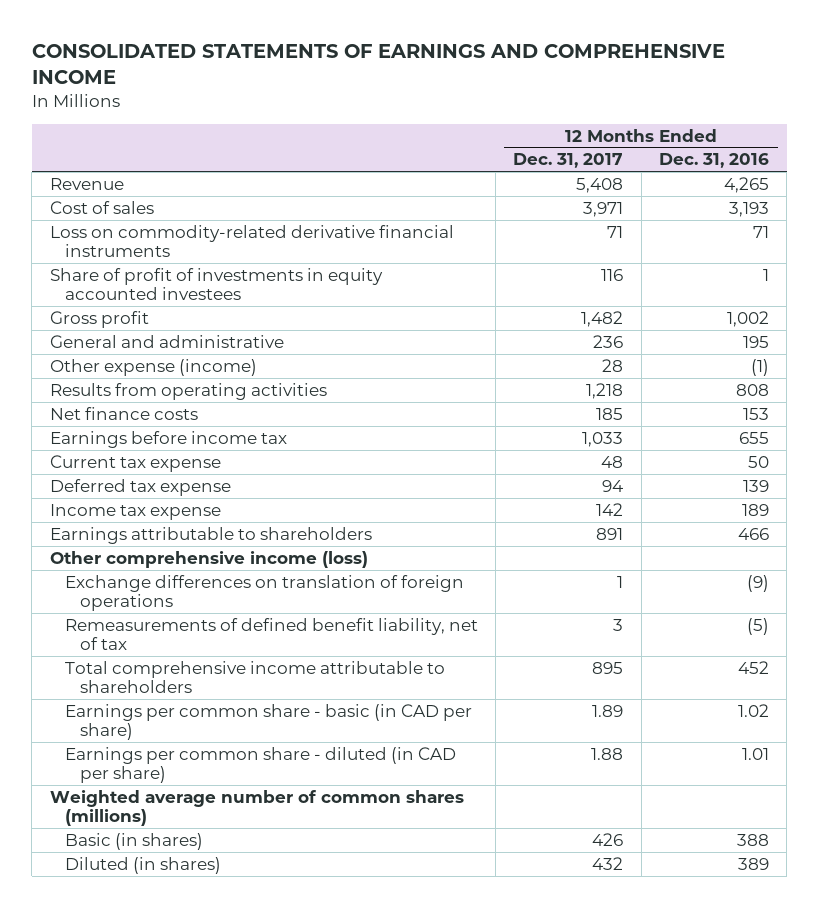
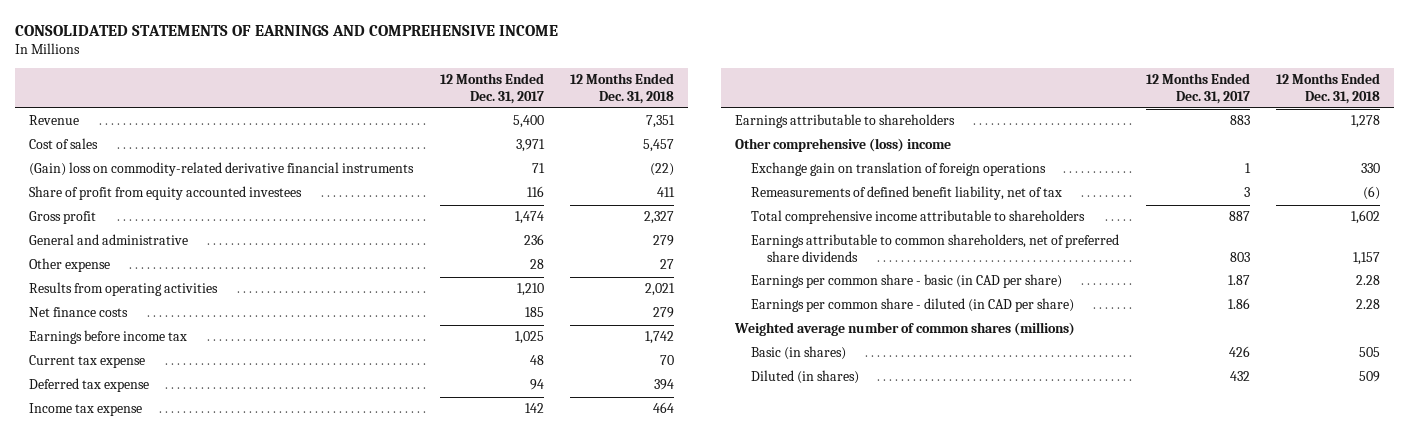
[658,153,769,169] Dec. 31, 2016 -> none
none -> [570,73,675,104] 12 Months Ended Dec. 31, 2018
[576,177,624,193] 5,408 -> [512,115,544,129] 5,400
[49,224,454,258] Loss on commodity-related derivative financial instruments -> [28,162,414,177] (Gain) loss on commodity-related derivative financial instruments
[49,267,383,301] Share of profit of investments in equity accounted investees -> [28,186,302,201] Share of profit from equity accounted investees
[581,310,624,327] 1,482 -> [514,211,544,225] 1,474
[49,358,257,376] Other expense (income) -> [28,258,110,273] Other expense
[586,382,624,399] 1,218 -> [516,283,544,297] 1,210
[582,431,624,447] 1,033 -> [514,331,544,345] 1,025
[596,527,624,540] 891 -> [1229,115,1250,126] 883
[49,550,368,568] Other comprehensive income (loss) -> [734,138,951,153] Other comprehensive (loss) income
[64,574,464,612] Exchange differences on translation of foreign operations -> [750,162,1046,177] Exchange gain on translation of foreign operations
[592,661,624,674] 895 -> [1228,211,1250,222] 887
none -> [750,234,1119,262] Earnings attributable to common shareholders, net of preferred share dividends
[592,704,624,717] 1.89 -> [1227,275,1250,286] 1.87
[591,747,624,760] 1.88 -> [1227,298,1250,310] 1.86

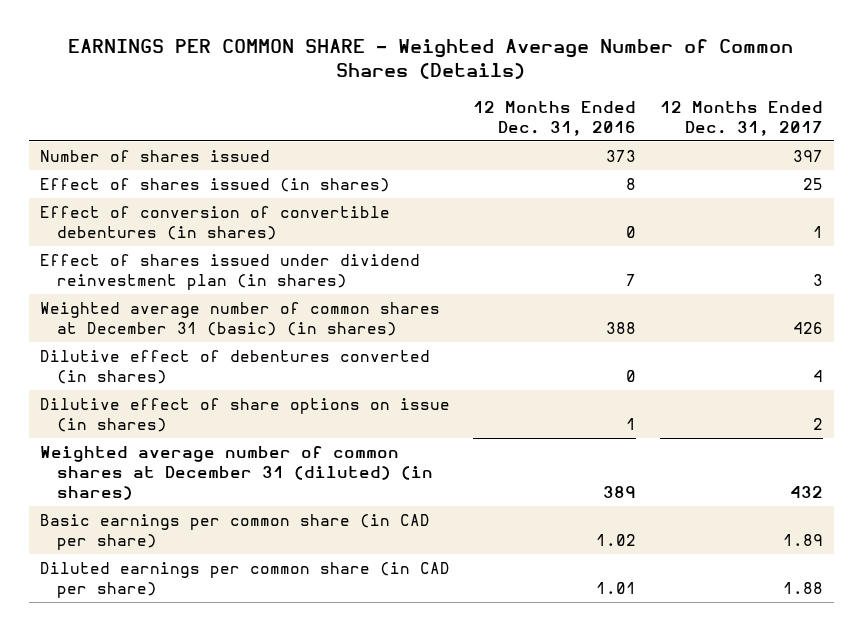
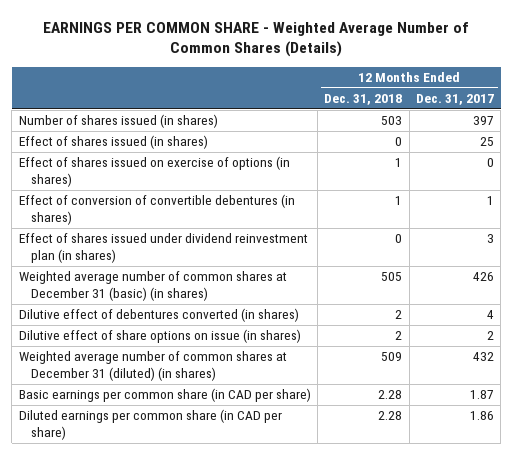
[473,100,637,136] 12 Months Ended Dec. 31, 2016 -> none
none -> [324,93,403,105] Dec. 31, 2018
[40,150,271,163] Number of shares issued -> [18,114,218,129] Number of shares issued (in shares)
none -> [18,156,290,187] Effect of shares issued on exercise of options (in shares)
[782,533,823,546] 1.89 -> [470,390,495,400] 1.87
[782,581,823,594] 1.88 -> [470,411,495,421] 1.86

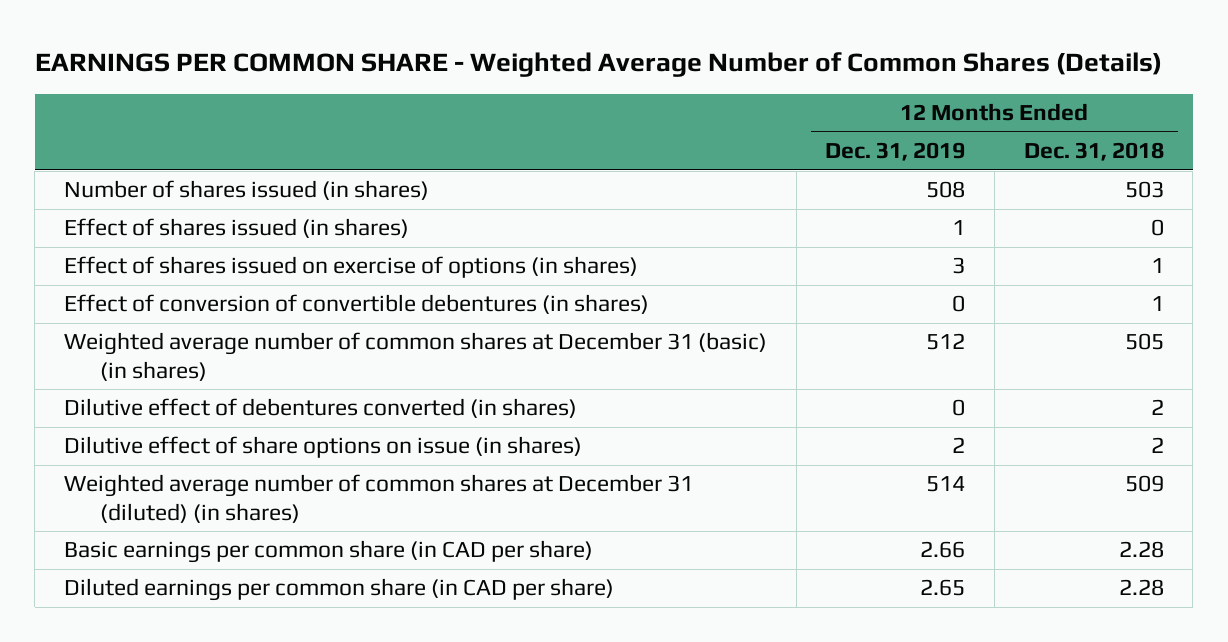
[416,93,495,105] Dec. 31, 2017 -> none
none -> [825,142,966,162] Dec. 31, 2019
[18,233,308,263] Effect of shares issued under dividend reinvestment plan (in shares) -> none

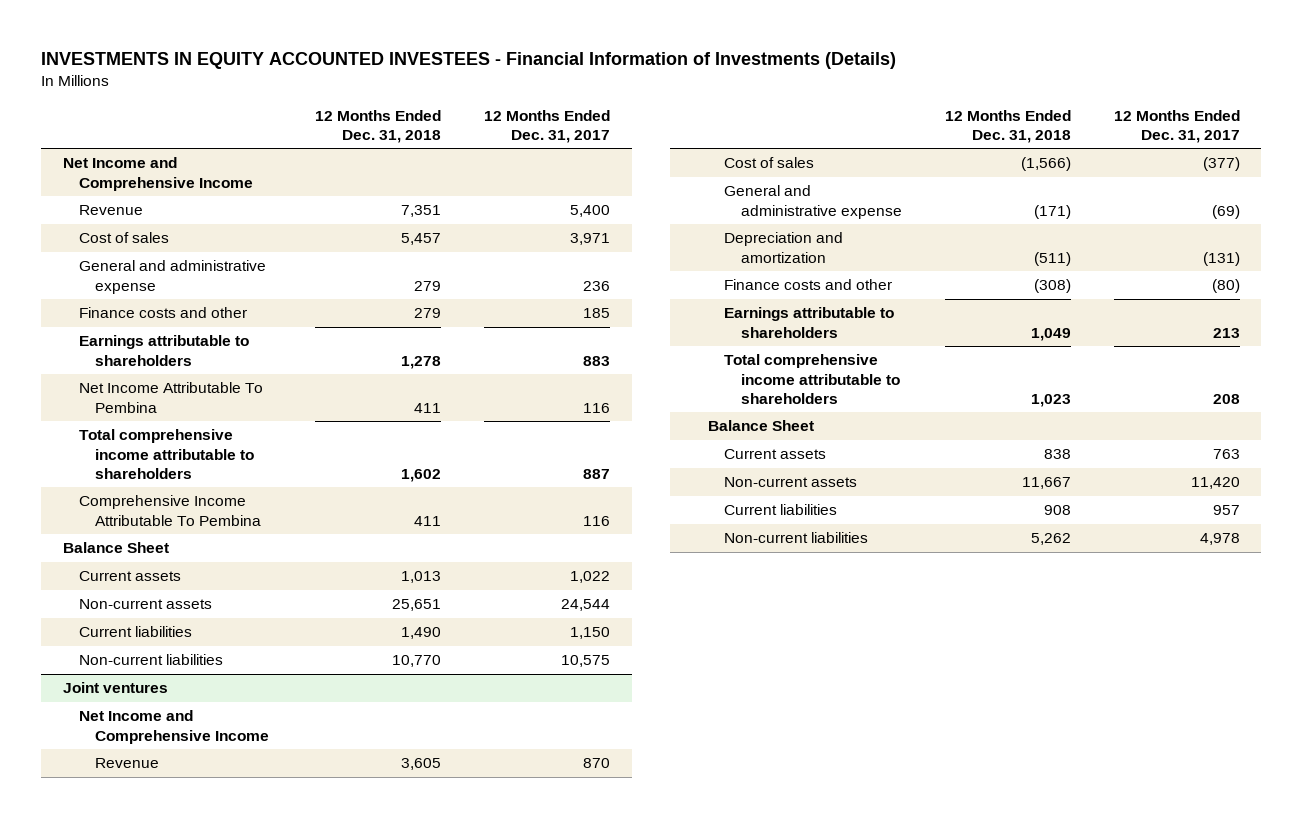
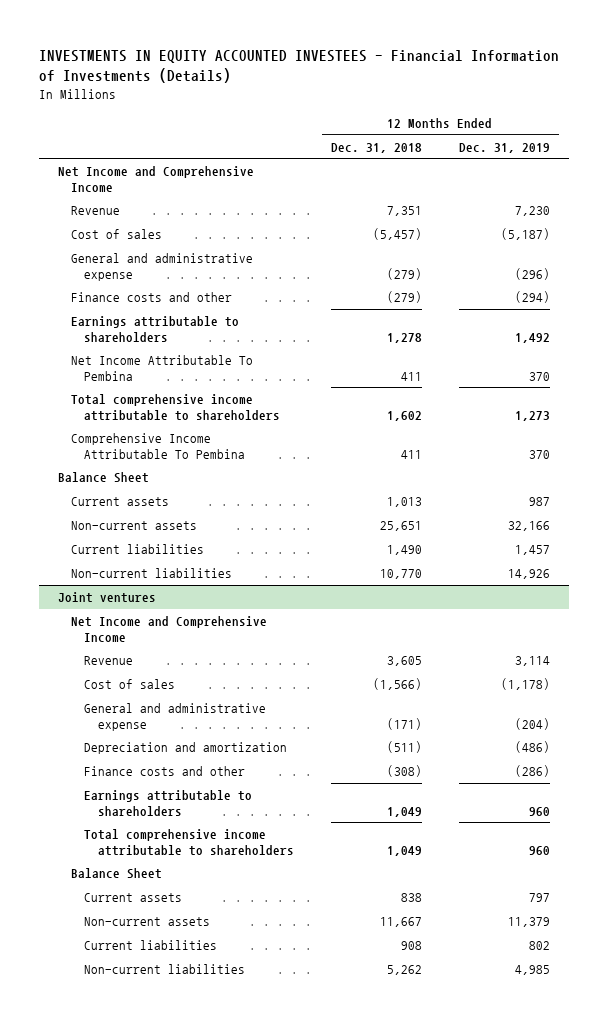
[484,109,611,143] 12 Months Ended Dec. 31, 2017 -> none
none -> [459,142,551,153] Dec. 31, 2019
[401,233,442,246] 5,457 -> [372,227,422,240] (5,457)
[414,280,442,291] 279 -> [386,267,422,280] (279)
[414,308,442,319] 279 -> [386,290,422,303] (279)
[1030,393,1071,407] 1,023 -> [386,845,422,856] 1,049

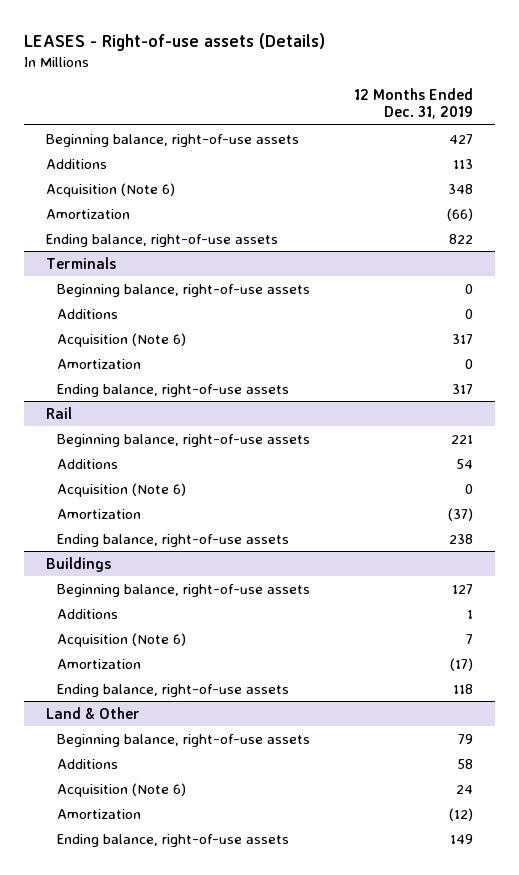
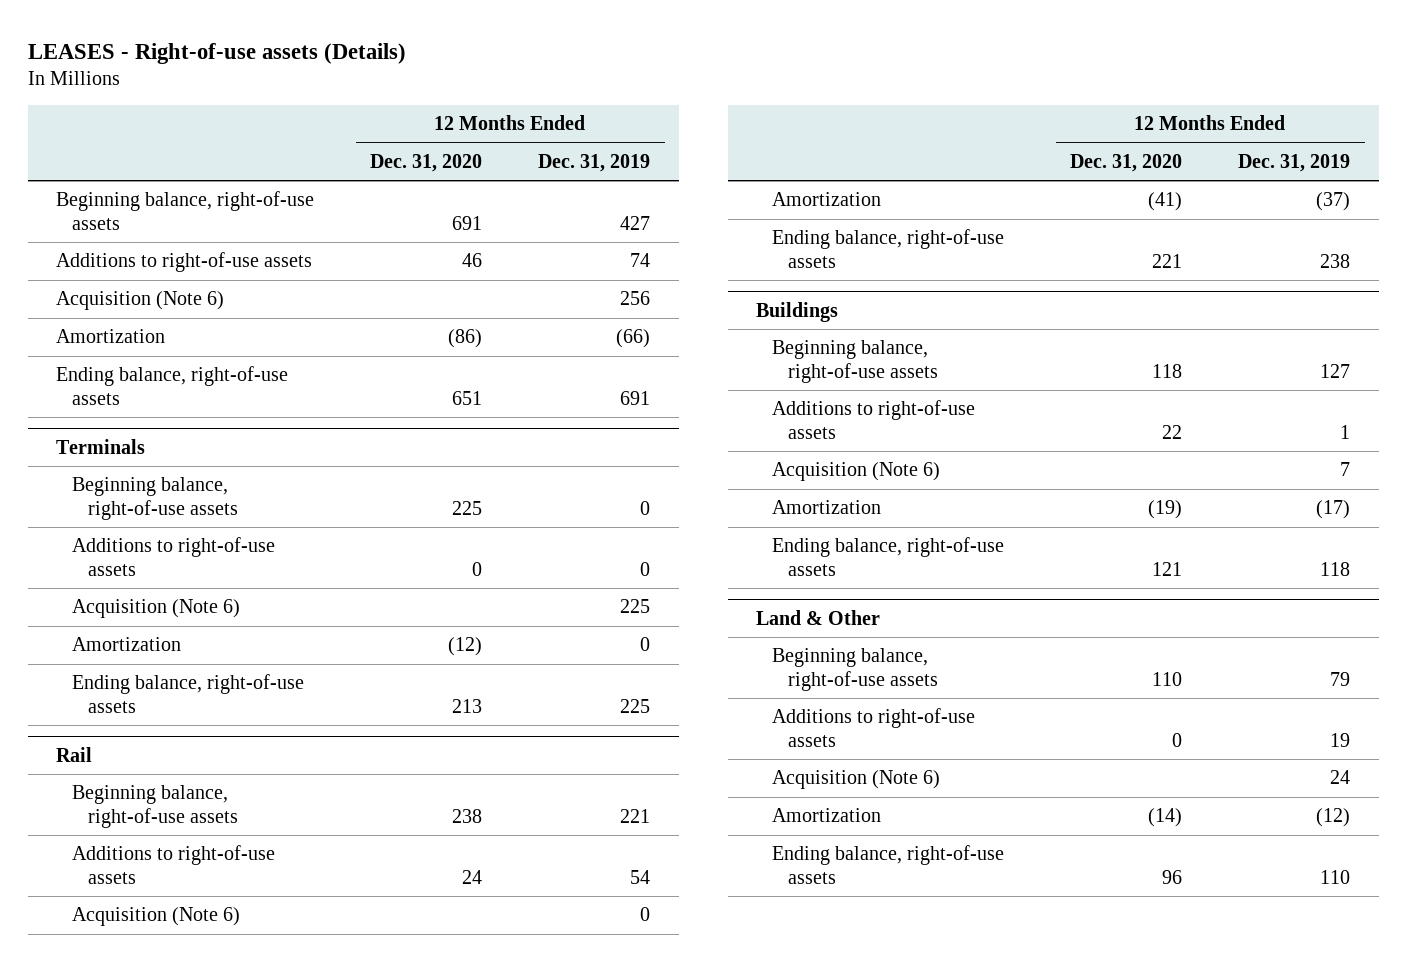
none -> [370,153,483,172] Dec. 31, 2020
[46,158,108,169] Additions -> none
none -> [56,252,313,273] Additions to right-of-use assets
[447,183,473,194] 348 -> [620,291,651,306] 256
[448,233,473,244] 822 -> [620,390,651,405] 691
[57,308,119,319] Additions -> [72,537,276,576] Additions to right-of-use assets
[451,333,473,344] 317 -> [620,599,651,614] 225
[451,383,473,394] 317 -> [620,698,651,713] 225
[57,458,119,469] Additions -> [72,845,276,884] Additions to right-of-use assets
[57,608,119,619] Additions -> [772,400,976,439] Additions to right-of-use assets
[57,758,119,769] Additions -> none
none -> [772,708,976,747] Additions to right-of-use assets
[449,833,473,844] 149 -> [1320,869,1351,884] 110

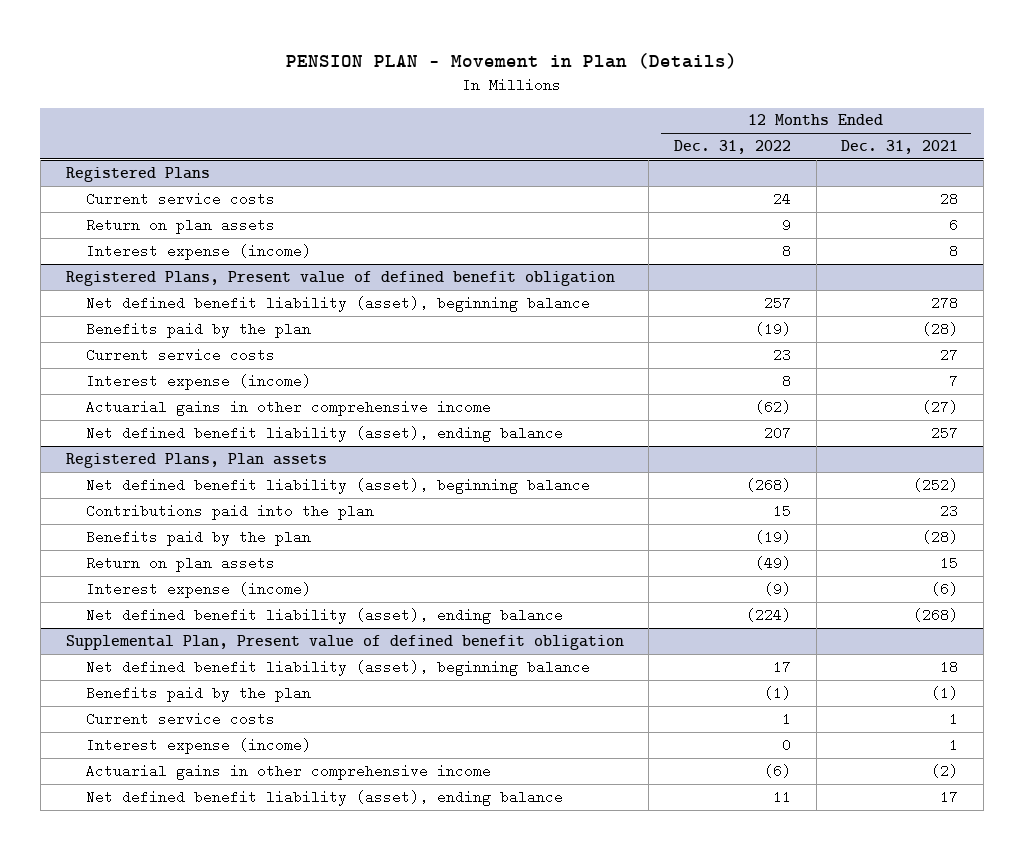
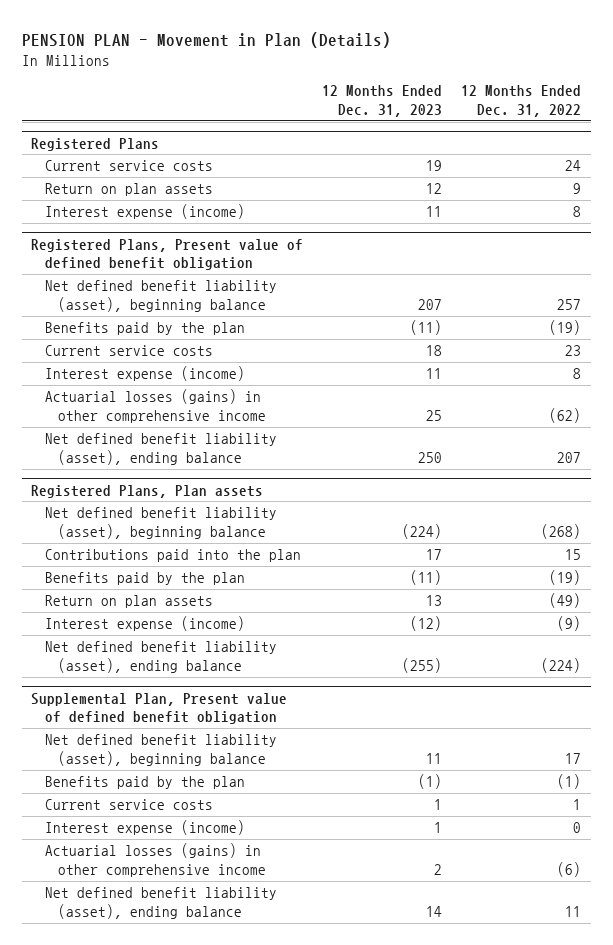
[841,140,959,155] Dec. 31, 2021 -> none
none -> [322,85,443,118] 12 Months Ended Dec. 31, 2023
[85,399,491,416] Actuarial gains in other comprehensive income -> [44,389,266,423] Actuarial losses (gains) in other comprehensive income
[85,763,491,780] Actuarial gains in other comprehensive income -> [44,843,266,877] Actuarial losses (gains) in other comprehensive income

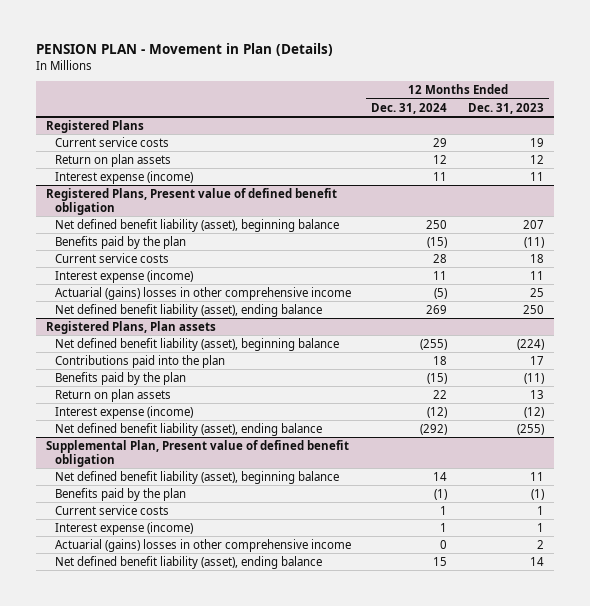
[461,85,582,118] 12 Months Ended Dec. 31, 2022 -> none
none -> [371,102,448,114] Dec. 31, 2024
[44,389,266,423] Actuarial losses (gains) in other comprehensive income -> [54,286,351,300] Actuarial (gains) losses in other comprehensive income
[44,843,266,877] Actuarial losses (gains) in other comprehensive income -> [54,538,351,552] Actuarial (gains) losses in other comprehensive income

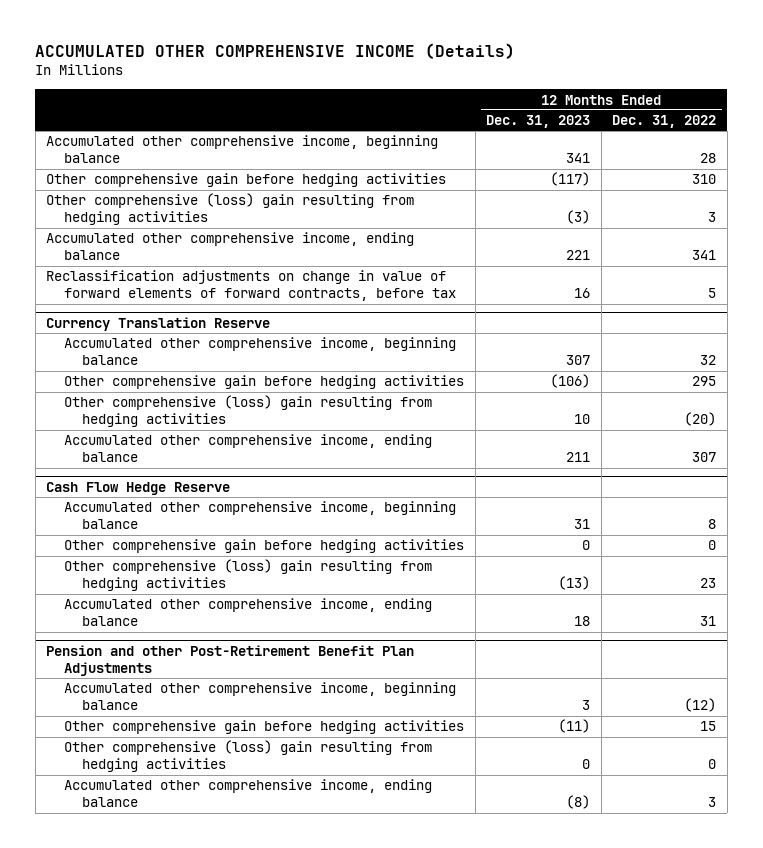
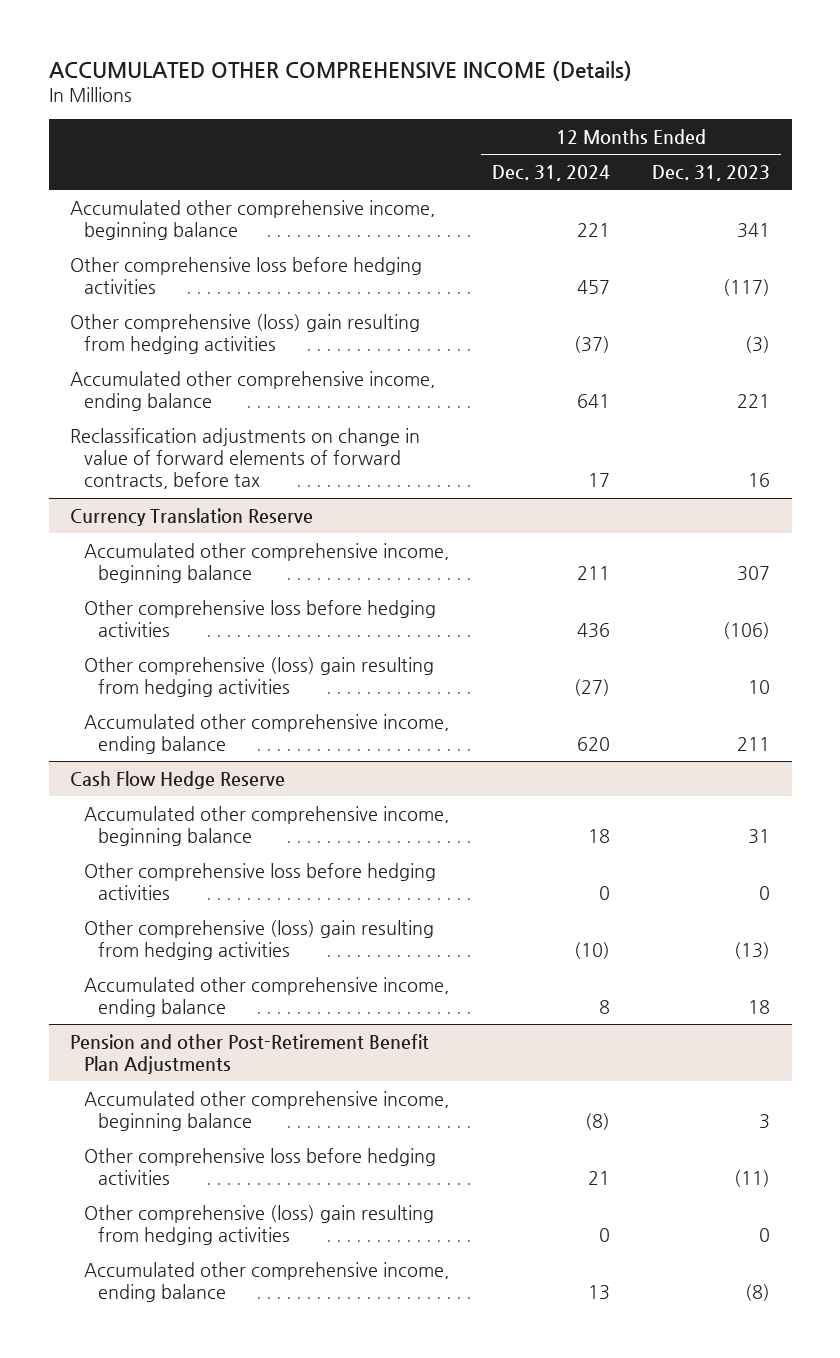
[612,115,717,129] Dec. 31, 2022 -> none
none -> [491,164,610,181] Dec. 31, 2024
[46,173,447,188] Other comprehensive gain before hedging activities -> [69,256,422,295] Other comprehensive loss before hedging activities
[64,375,465,390] Other comprehensive gain before hedging activities -> [84,599,437,638] Other comprehensive loss before hedging activities
[64,539,465,554] Other comprehensive gain before hedging activities -> [84,862,437,901] Other comprehensive loss before hedging activities
[64,720,465,735] Other comprehensive gain before hedging activities -> [84,1147,437,1186] Other comprehensive loss before hedging activities

